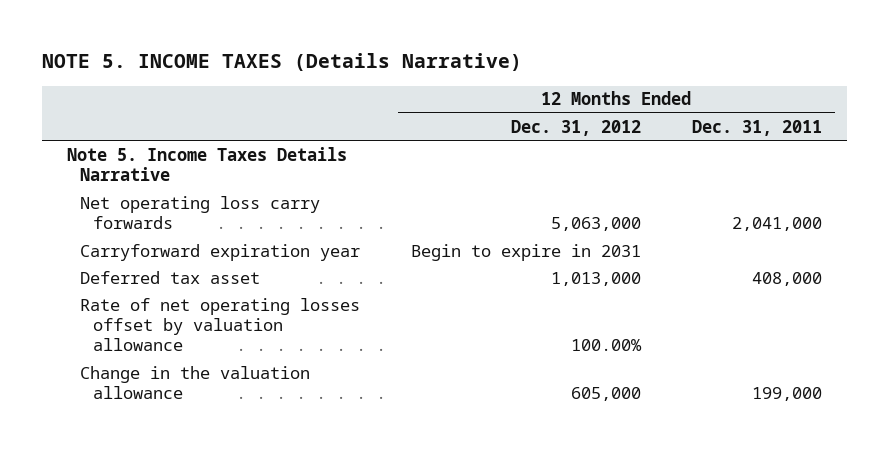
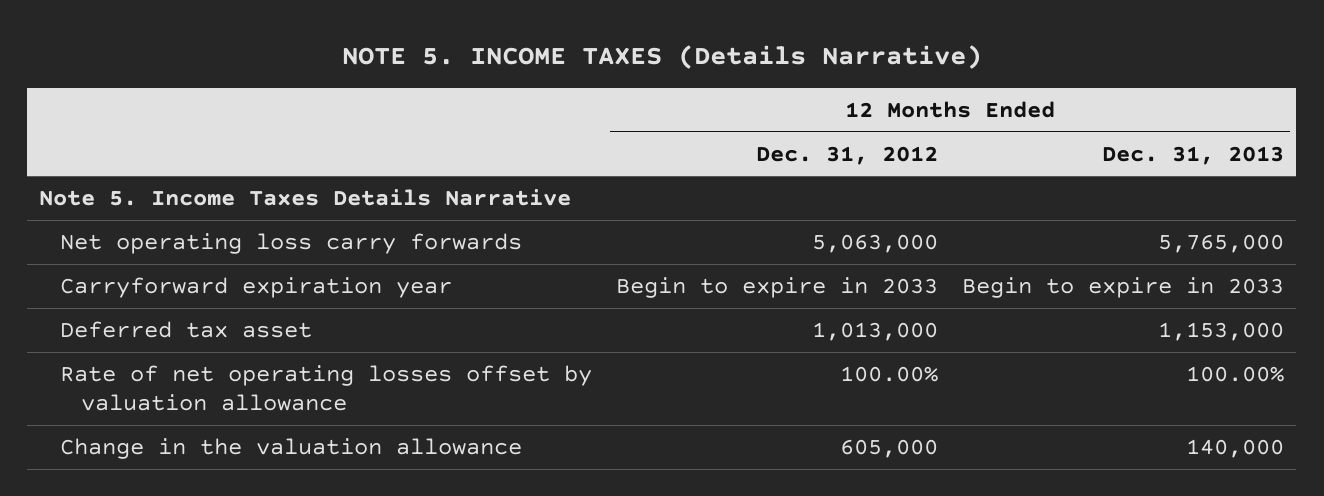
[691,119,822,136] Dec. 31, 2011 -> none
none -> [1102,145,1285,165] Dec. 31, 2013
[411,243,642,261] Begin to expire in 2031 -> [616,276,939,298] Begin to expire in 2033

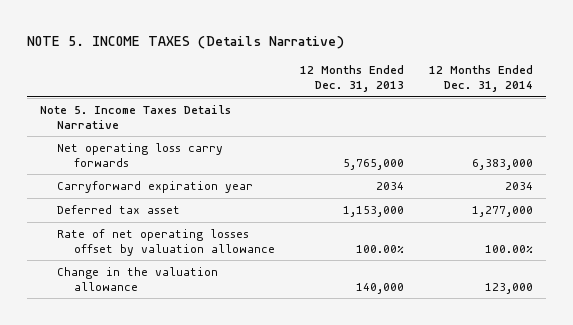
[756,145,939,165] Dec. 31, 2012 -> none
none -> [429,65,534,92] 12 Months Ended Dec. 31, 2014
[962,276,1285,298] Begin to expire in 2033 -> [376,182,405,191] 2034

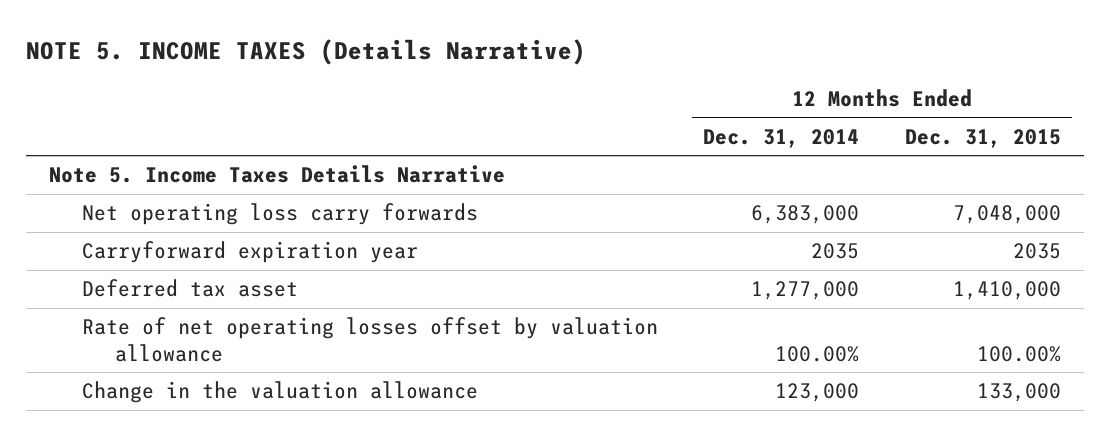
[300,65,405,92] 12 Months Ended Dec. 31, 2013 -> none
none -> [905,128,1062,148] Dec. 31, 2015
[505,182,534,191] 2034 -> [811,243,860,260] 2035

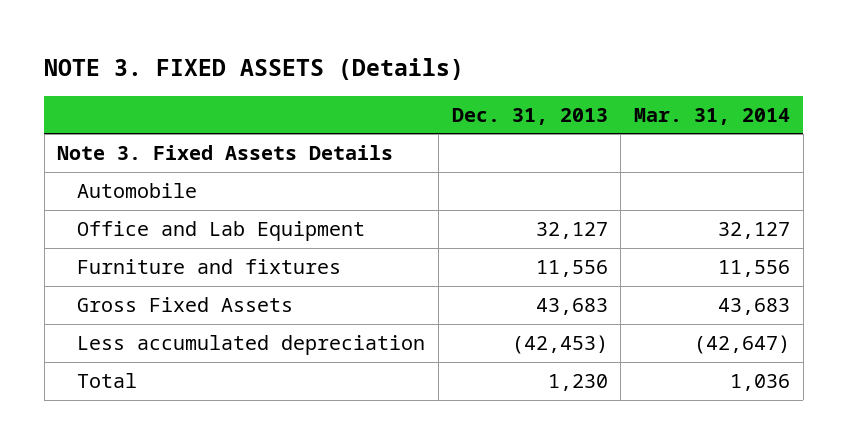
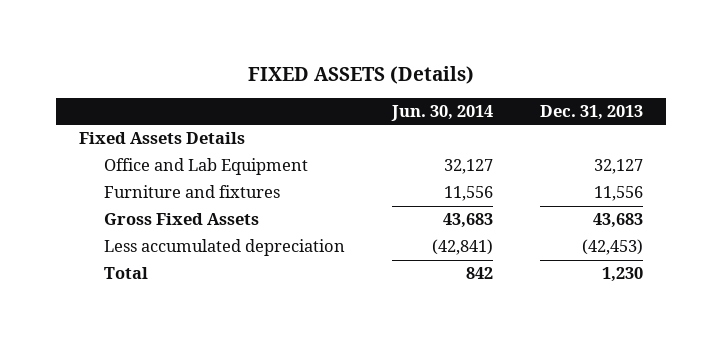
[44,57,465,80] NOTE 3. FIXED ASSETS (Details) -> [247,66,474,85] FIXED ASSETS (Details)
[633,107,790,125] Mar. 31, 2014 -> none
none -> [390,105,493,122] Jun. 30, 2014
[77,183,198,199] Automobile -> none
[57,145,394,161] Note 3. Fixed Assets Details -> [79,132,246,145] Fixed Assets Details

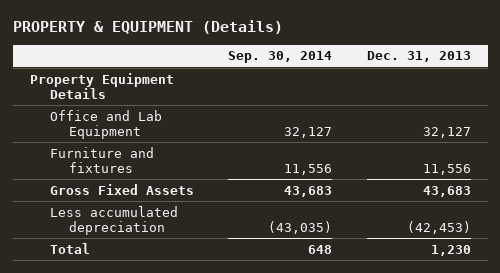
[247,66,474,85] FIXED ASSETS (Details) -> [12,20,283,35] PROPERTY & EQUIPMENT (Details)
[390,105,493,122] Jun. 30, 2014 -> none
none -> [228,51,333,64] Sep. 30, 2014
[79,132,246,145] Fixed Assets Details -> [29,72,174,99] Property Equipment Details

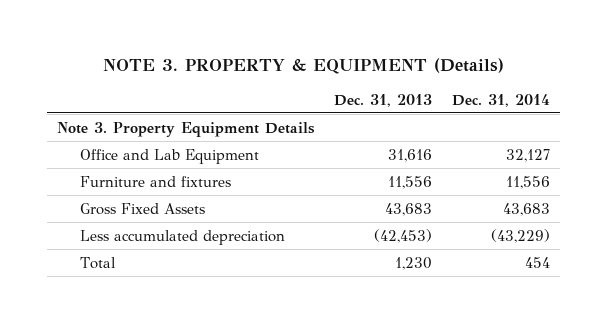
[12,20,283,35] PROPERTY & EQUIPMENT (Details) -> [102,57,504,74] NOTE 3. PROPERTY & EQUIPMENT (Details)
[228,51,333,64] Sep. 30, 2014 -> none
none -> [452,93,551,107] Dec. 31, 2014
[29,72,174,99] Property Equipment Details -> [57,121,316,137] Note 3. Property Equipment Details
[422,126,471,138] 32,127 -> [388,148,433,162] 31,616

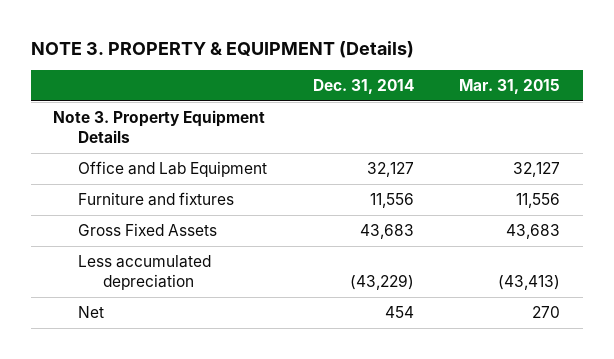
[334,93,433,107] Dec. 31, 2013 -> none
none -> [459,79,561,95] Mar. 31, 2015
[80,256,117,269] Total -> [78,306,105,319] Net

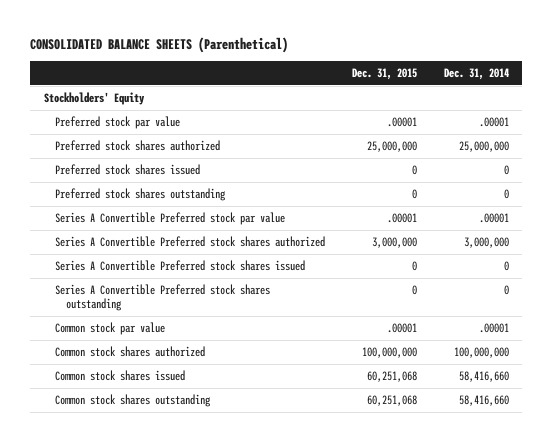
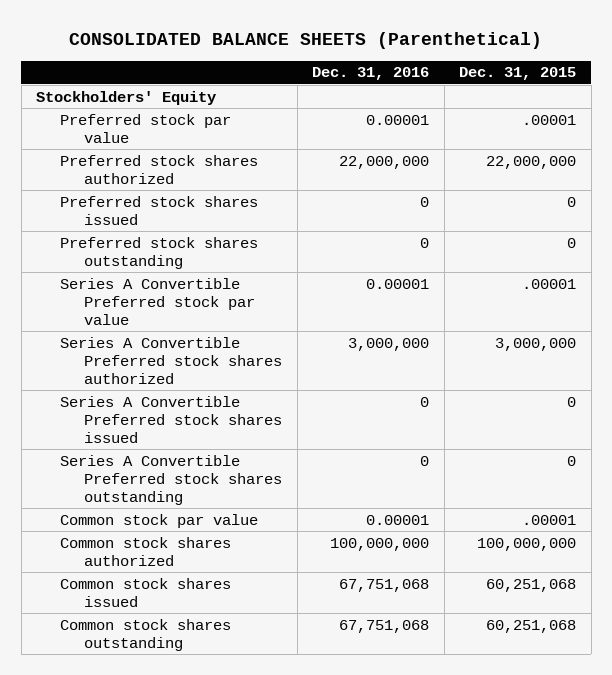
[443,68,509,81] Dec. 31, 2014 -> none
none -> [312,67,430,81] Dec. 31, 2016
[366,141,417,153] 25,000,000 -> [486,155,577,169] 22,000,000

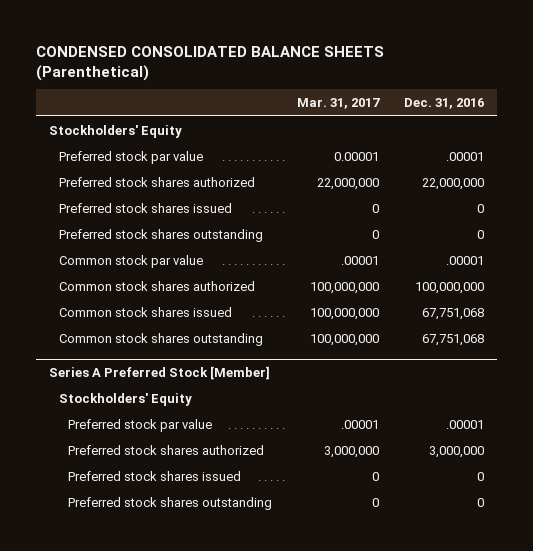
[69,32,543,50] CONSOLIDATED BALANCE SHEETS (Parenthetical) -> [36,45,385,81] CONDENSED CONSOLIDATED BALANCE SHEETS (Parenthetical)
[459,67,577,81] Dec. 31, 2015 -> none
none -> [297,98,381,110] Mar. 31, 2017
[366,114,430,125] 0.00001 -> [446,151,485,161] .00001
[60,277,256,325] Series A Convertible Preferred stock par value -> none
[60,336,283,384] Series A Convertible Preferred stock shares authorized -> none
[60,395,283,443] Series A Convertible Preferred stock shares issued -> none
[60,454,283,505] Series A Convertible Preferred stock shares outstanding -> none
[366,514,430,525] 0.00001 -> [446,255,485,265] .00001
none -> [48,365,270,380] Series A Preferred Stock [Member]
none -> [58,392,192,406] Stockholders' Equity
none -> [68,418,213,432] Preferred stock par value
none -> [68,444,265,455] Preferred stock shares authorized
none -> [68,470,242,481] Preferred stock shares issued
none -> [68,496,273,510] Preferred stock shares outstanding

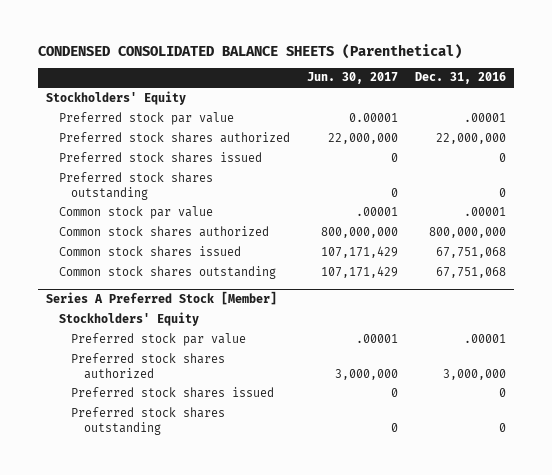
[297,98,381,110] Mar. 31, 2017 -> none
none -> [306,72,398,85] Jun. 30, 2017
[415,281,485,294] 100,000,000 -> [428,226,506,238] 800,000,000

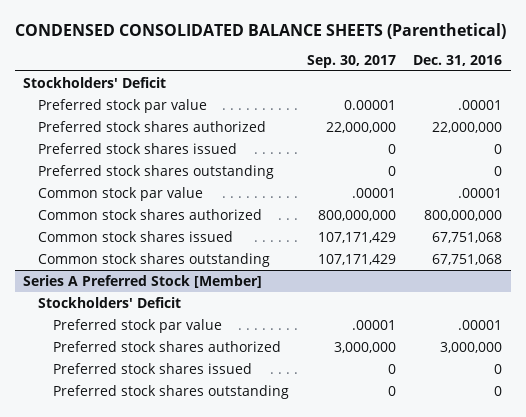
[306,72,398,85] Jun. 30, 2017 -> none
none -> [306,54,396,68] Sep. 30, 2017
[46,90,187,105] Stockholders' Equity -> [23,76,167,88] Stockholders' Deficit
[58,311,199,326] Stockholders' Equity -> [38,296,182,308] Stockholders' Deficit

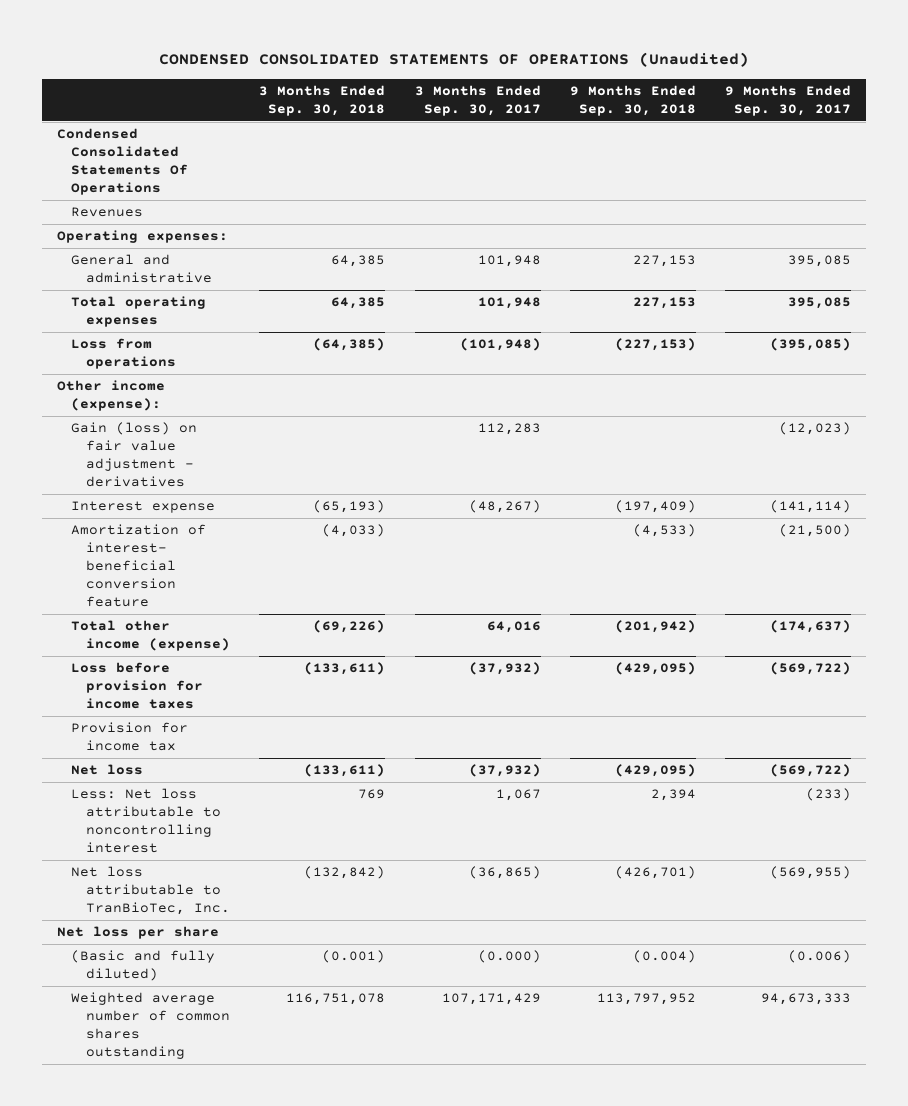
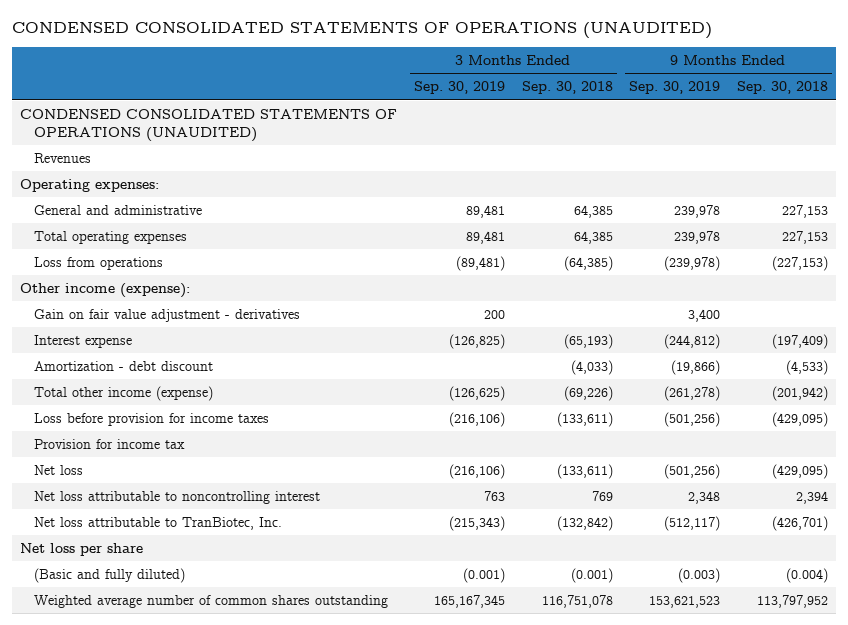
[158,52,749,68] CONDENSED CONSOLIDATED STATEMENTS OF OPERATIONS (Unaudited) -> [12,22,713,40] CONDENSED CONSOLIDATED STATEMENTS OF OPERATIONS (UNAUDITED)
[414,84,541,116] 3 Months Ended Sep. 30, 2017 -> none
[725,84,852,116] 9 Months Ended Sep. 30, 2017 -> none
none -> [413,81,505,95] Sep. 30, 2019
none -> [629,81,721,95] Sep. 30, 2019
[56,128,189,195] Condensed Consolidated Statements Of Operations -> [20,108,398,142] CONDENSED CONSOLIDATED STATEMENTS OF OPERATIONS (UNAUDITED)
[71,422,198,487] Gain (loss) on fair value adjustment - derivatives -> [33,308,300,322] Gain on fair value adjustment - derivatives
[71,524,207,607] Amortization of interest- beneficial conversion feature -> [33,360,213,371] Amortization - debt discount
[71,788,222,853] Less: Net loss attributable to noncontrolling interest -> [33,490,320,504] Net loss attributable to noncontrolling interest
[71,866,231,916] Net loss attributable to TranBioTec, Inc. -> [33,516,282,530] Net loss attributable to TranBiotec, Inc.

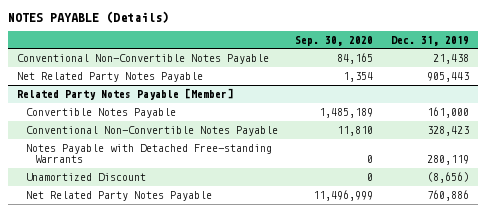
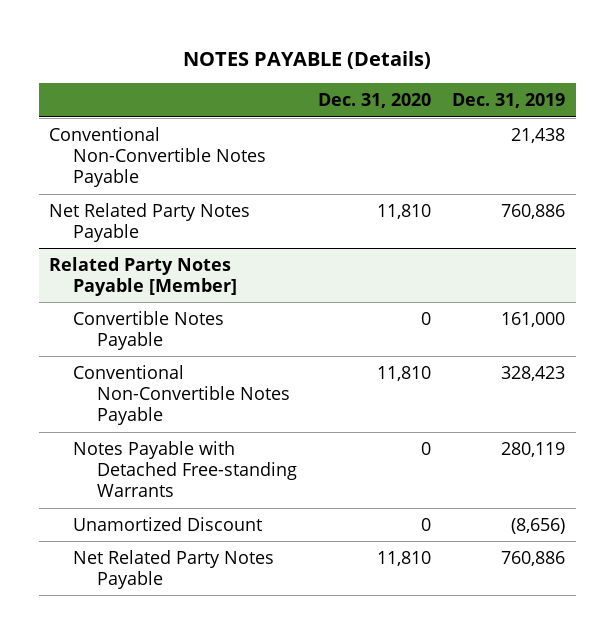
[295,35,374,46] Sep. 30, 2020 -> none
none -> [317,93,431,109] Dec. 31, 2020
[427,71,470,82] 905,443 -> [501,203,566,219] 760,886

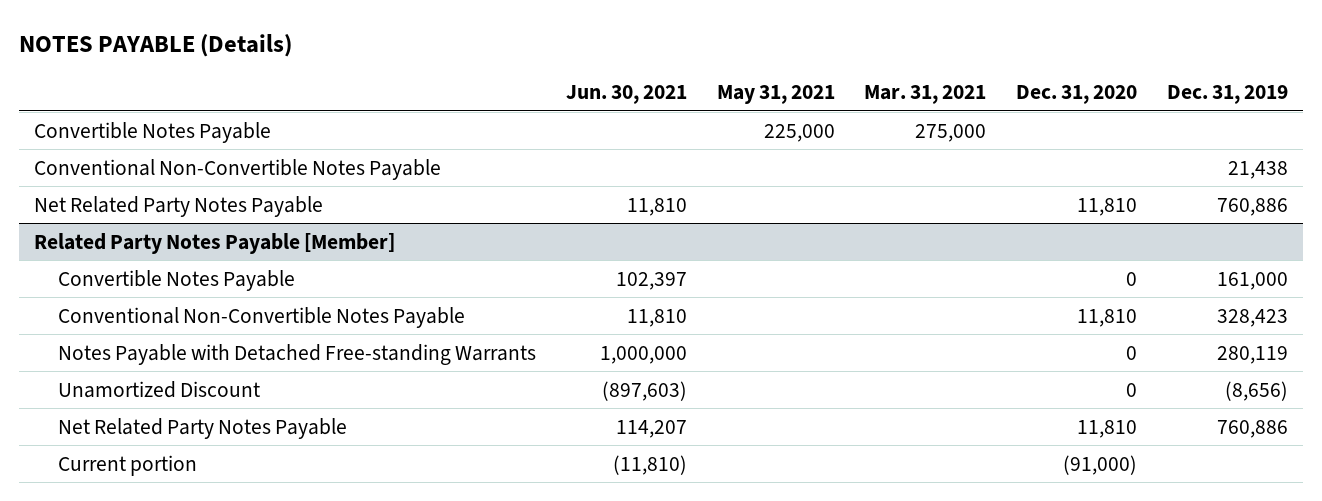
none -> [565,85,687,105] Jun. 30, 2021
none -> [716,85,835,105] May 31, 2021
none -> [864,85,987,105] Mar. 31, 2021
none -> [34,121,272,143] Convertible Notes Payable
none -> [57,454,197,476] Current portion

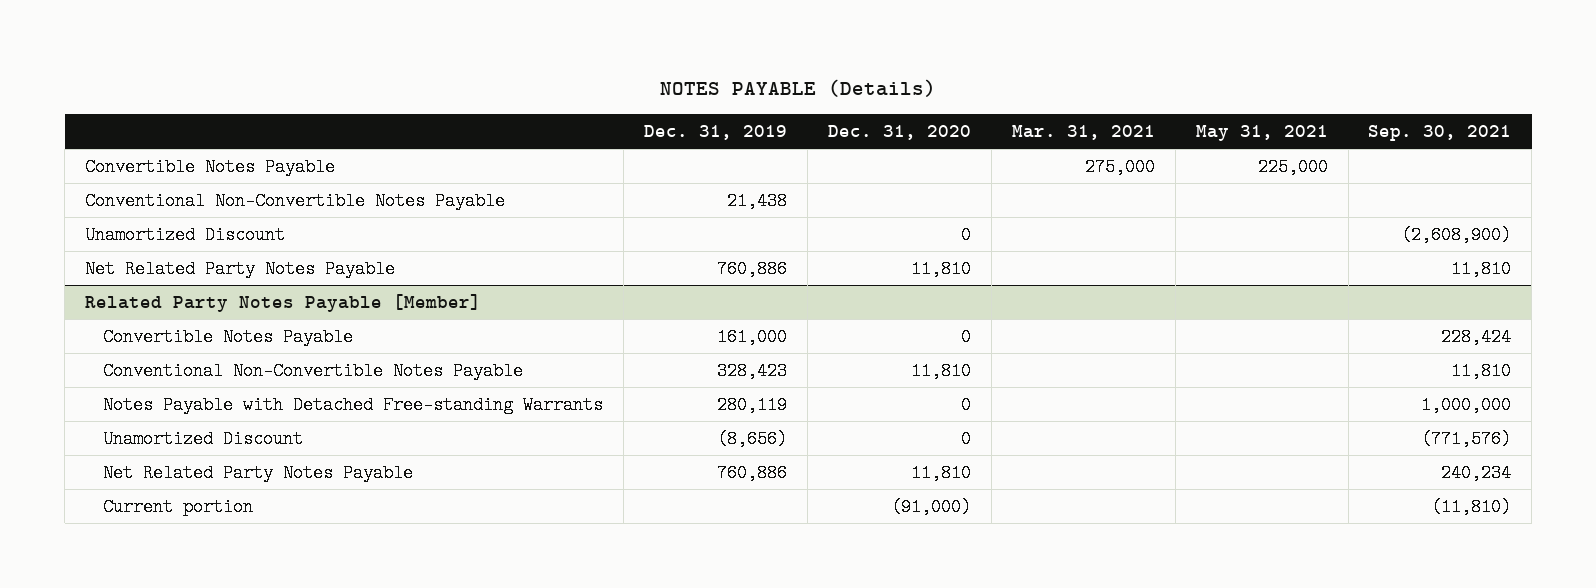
[565,85,687,105] Jun. 30, 2021 -> none
none -> [1368,125,1512,142] Sep. 30, 2021
none -> [85,226,286,245] Unamortized Discount

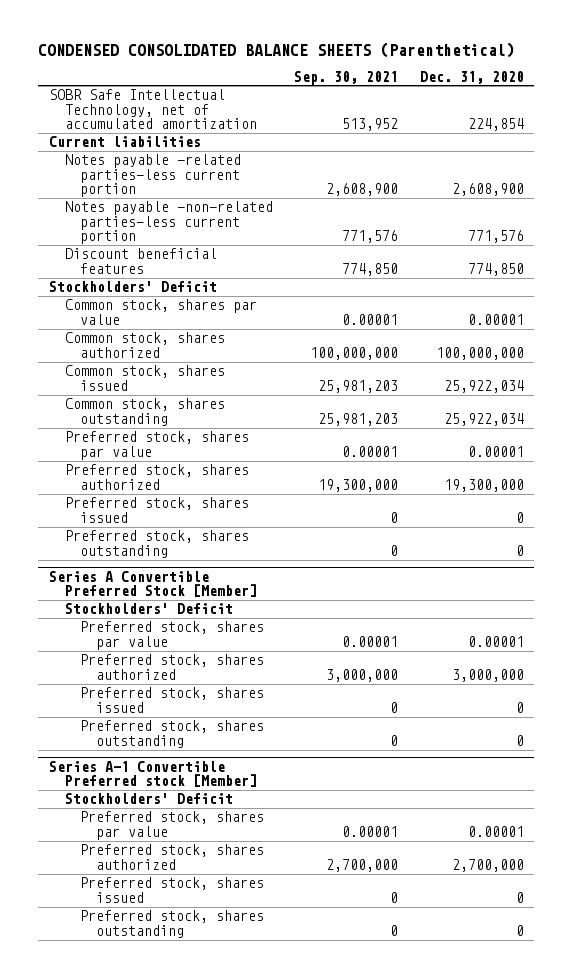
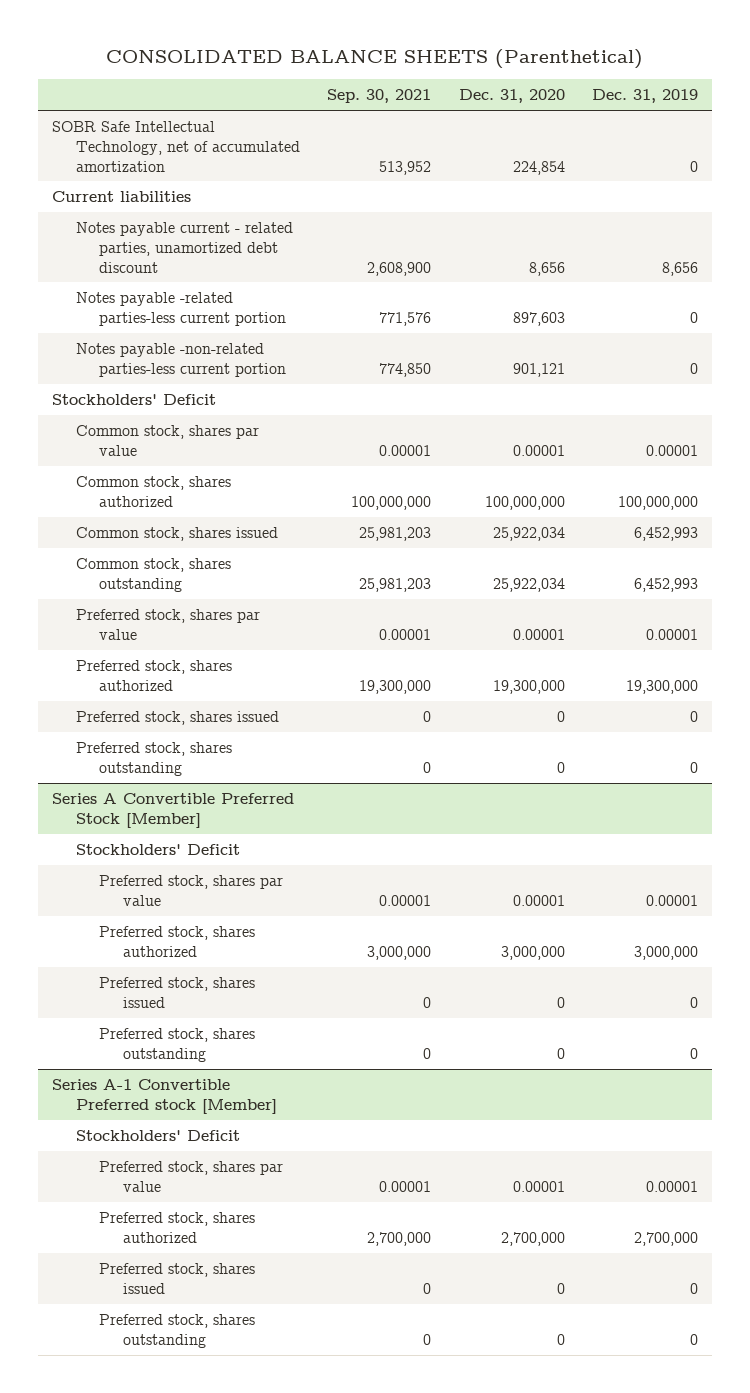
[38,41,516,58] CONDENSED CONSOLIDATED BALANCE SHEETS (Parenthetical) -> [106,49,644,70] CONSOLIDATED BALANCE SHEETS (Parenthetical)
none -> [592,89,699,104] Dec. 31, 2019
[64,248,217,274] Discount beneficial features -> none
none -> [75,222,293,273] Notes payable current - related parties, unamortized debt discount
[326,183,399,197] 2,608,900 -> [379,311,432,326] 771,576
[451,183,524,197] 2,608,900 -> [512,311,565,326] 897,603
[342,230,399,244] 771,576 -> [379,362,432,377] 774,850
[467,230,524,244] 771,576 -> [512,362,565,377] 901,121

